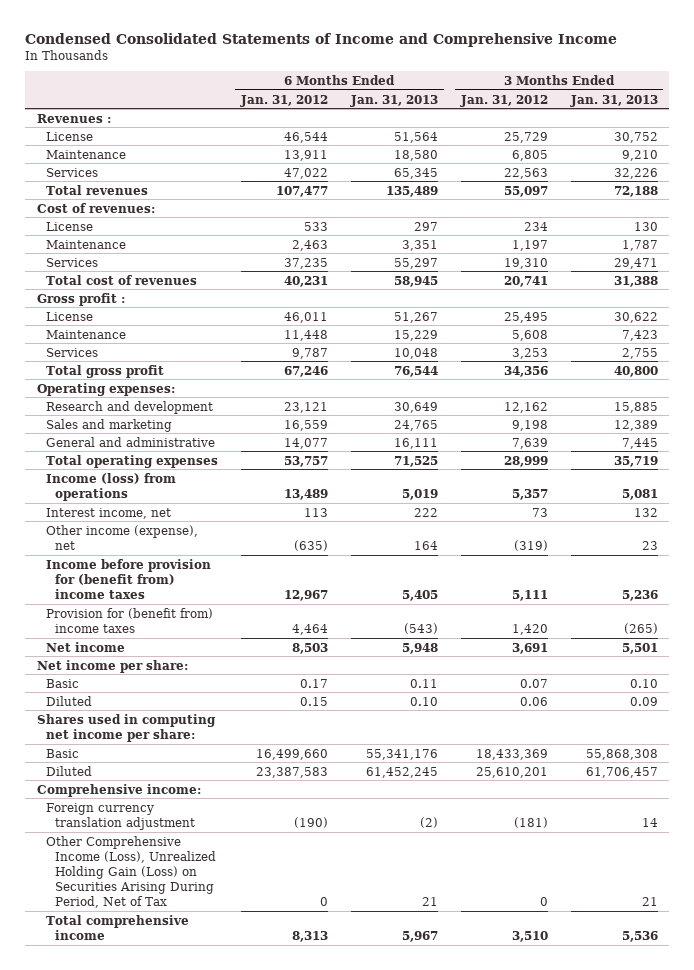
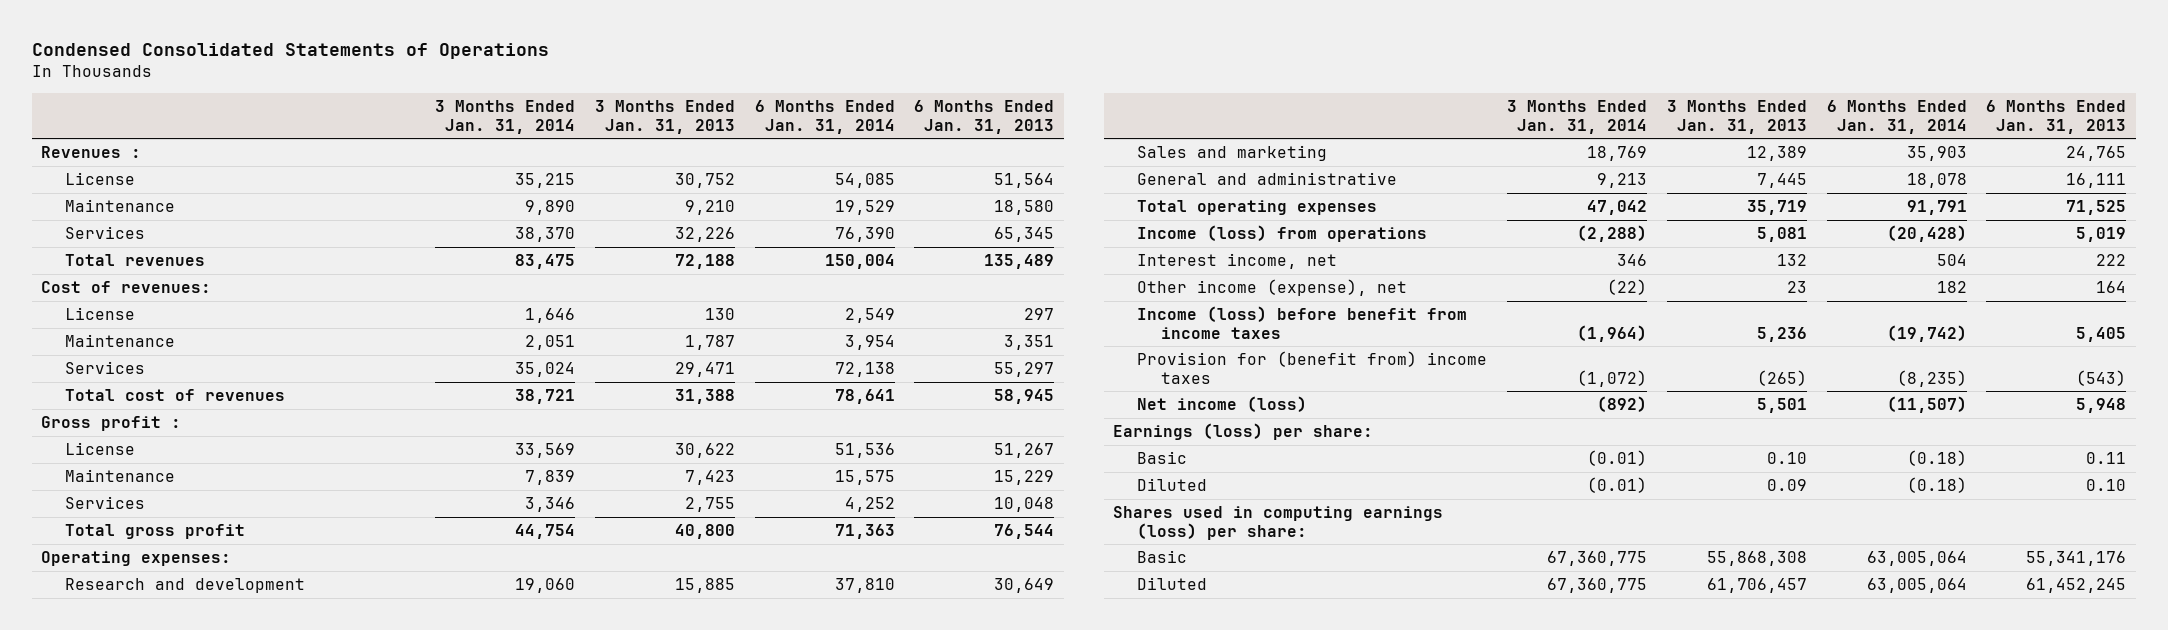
[25,32,618,47] Condensed Consolidated Statements of Income and Comprehensive Income -> [31,42,549,59] Condensed Consolidated Statements of Operations
[239,94,328,107] Jan. 31, 2012 -> none
[459,94,548,107] Jan. 31, 2012 -> none
none -> [435,100,576,134] 3 Months Ended Jan. 31, 2014
none -> [754,100,895,134] 6 Months Ended Jan. 31, 2014
[45,558,211,599] Income before provision for (benefit from) income taxes -> [1137,306,1468,339] Income (loss) before benefit from income taxes
[45,641,125,652] Net income -> [1137,396,1308,413] Net income (loss)
[36,659,188,673] Net income per share: -> [1113,423,1374,441] Earnings (loss) per share:
[36,713,216,742] Shares used in computing net income per share: -> [1113,506,1444,540] Shares used in computing earnings (loss) per share:
[36,783,201,797] Comprehensive income: -> none
[45,802,196,830] Foreign currency translation adjustment -> none
[45,835,217,909] Other Comprehensive Income (Loss), Unrealized Holding Gain (Loss) on Securities Arising During Period, Net of Tax -> none
[45,914,189,940] Total comprehensive income -> none

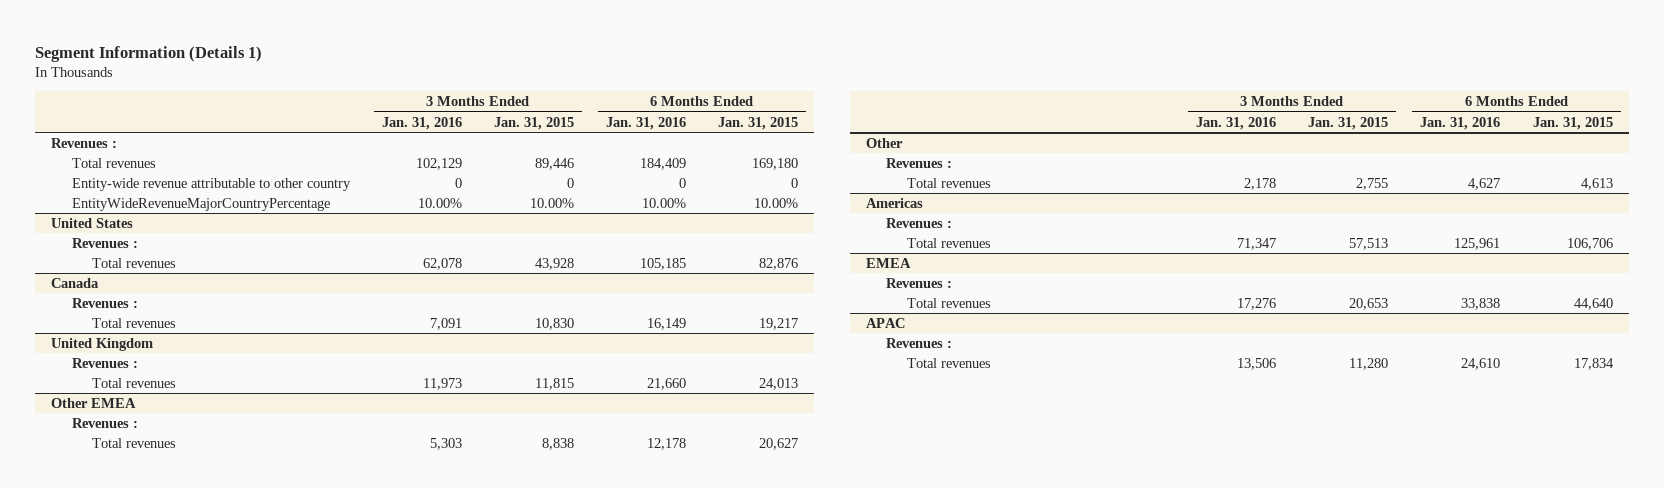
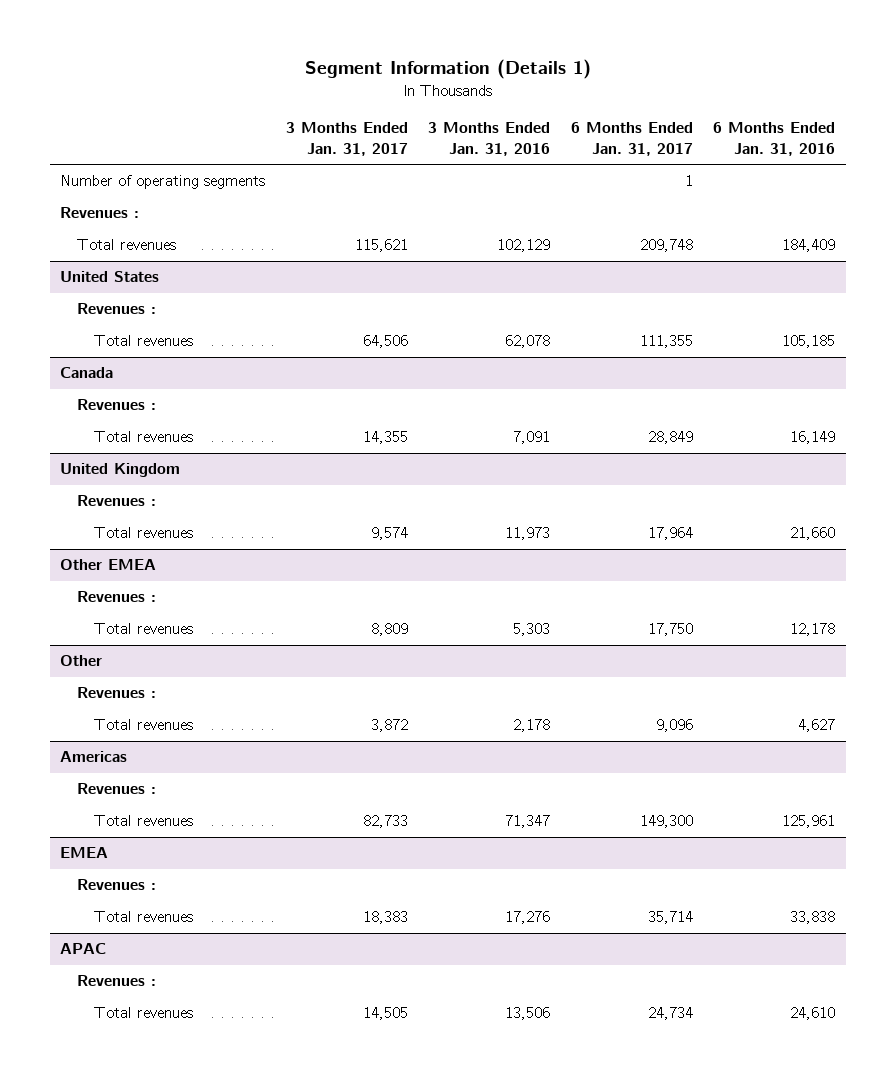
[493,116,574,130] Jan. 31, 2015 -> none
[717,116,798,130] Jan. 31, 2015 -> none
none -> [285,122,408,156] 3 Months Ended Jan. 31, 2017
none -> [570,122,693,156] 6 Months Ended Jan. 31, 2017
none -> [59,175,265,190] Number of operating segments
[71,177,351,191] Entity-wide revenue attributable to other country -> none
[71,197,330,211] EntityWideRevenueMajorCountryPercentage -> none

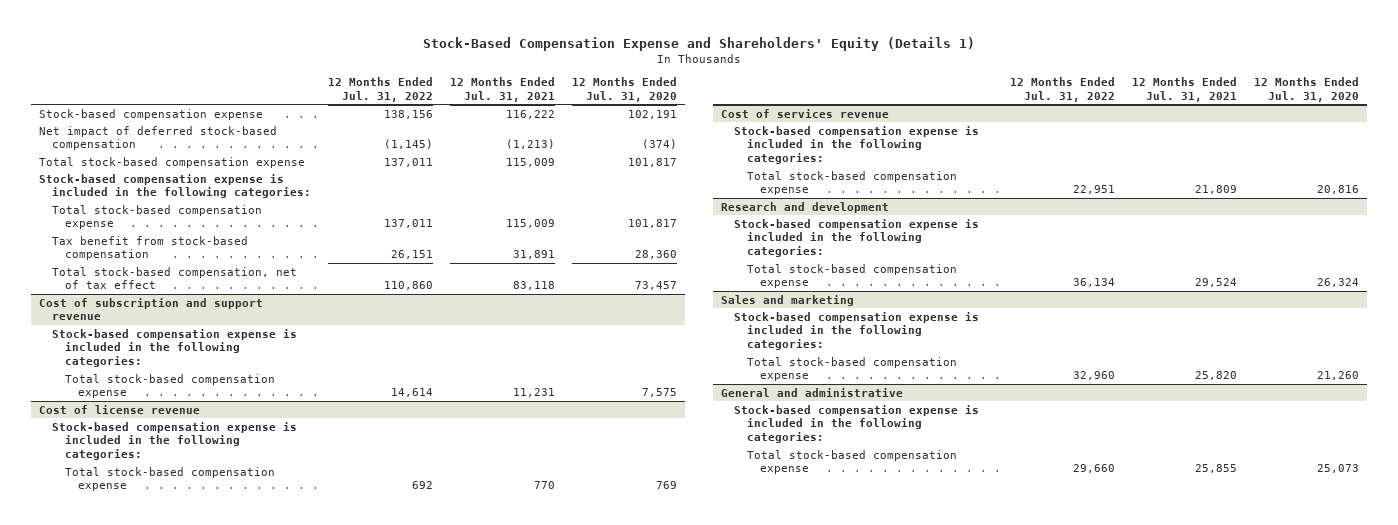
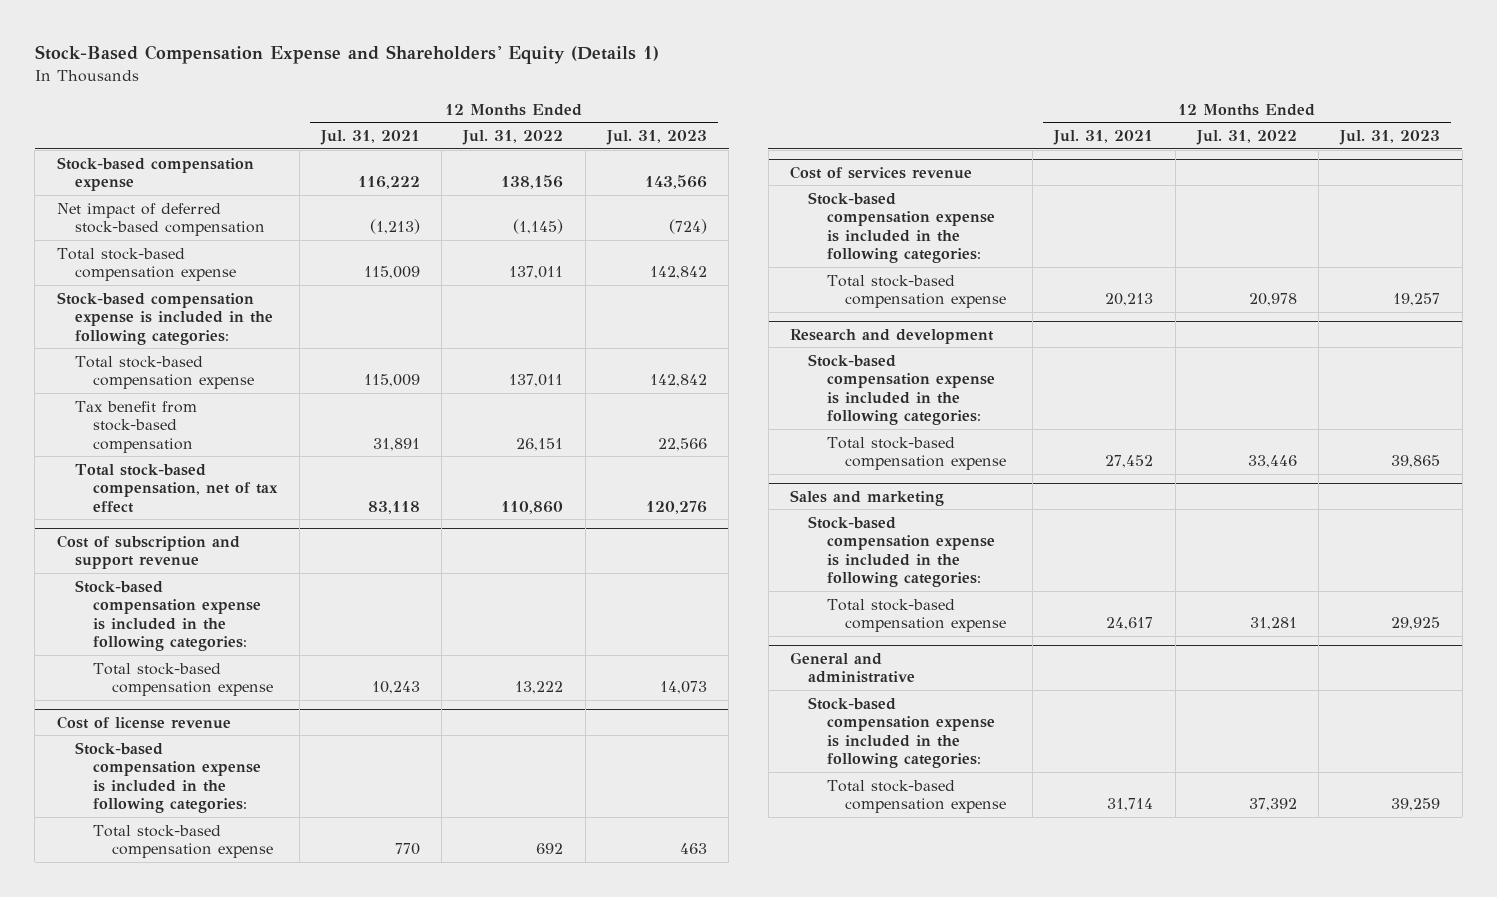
[571,77,677,102] 12 Months Ended Jul. 31, 2020 -> none
none -> [605,130,707,146] Jul. 31, 2023
[390,388,433,398] 14,614 -> [515,681,564,695] 13,222
[512,388,555,398] 11,231 -> [371,681,420,695] 10,243
[1072,185,1115,195] 22,951 -> [1248,293,1297,307] 20,978
[1194,185,1237,195] 21,809 -> [1105,293,1154,307] 20,213
[1072,278,1115,288] 36,134 -> [1247,455,1297,469] 33,446
[1194,278,1237,288] 29,524 -> [1105,455,1154,469] 27,452
[1072,371,1115,381] 32,960 -> [1249,617,1297,631] 31,281
[1194,371,1237,381] 25,820 -> [1106,617,1154,631] 24,617
[1072,464,1115,474] 29,660 -> [1248,798,1297,812] 37,392
[1194,464,1237,474] 25,855 -> [1107,798,1154,812] 31,714

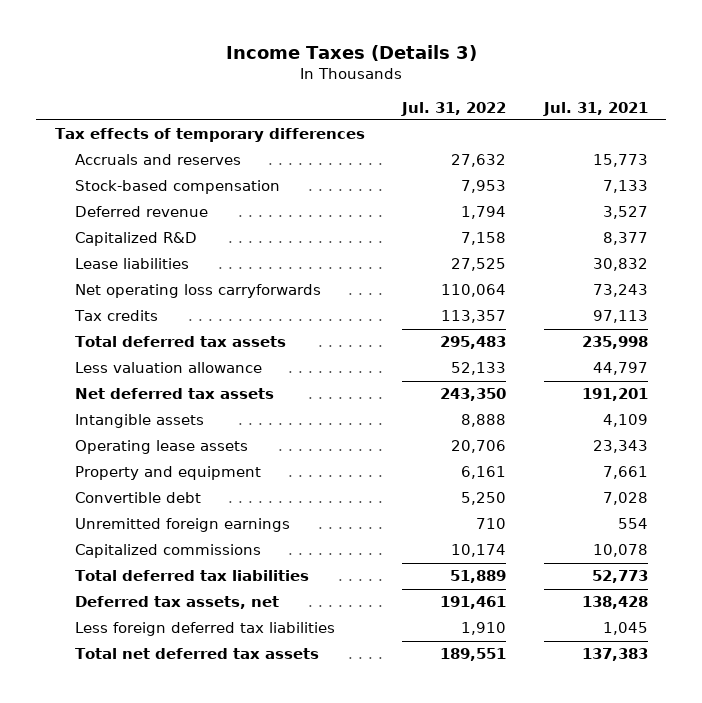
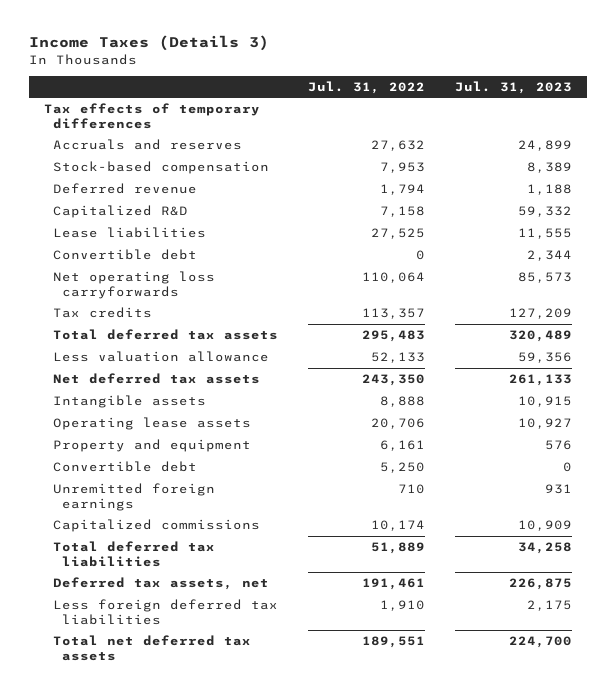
[542,101,648,116] Jul. 31, 2021 -> none
none -> [454,80,572,94] Jul. 31, 2023
none -> [52,249,197,261] Convertible debt

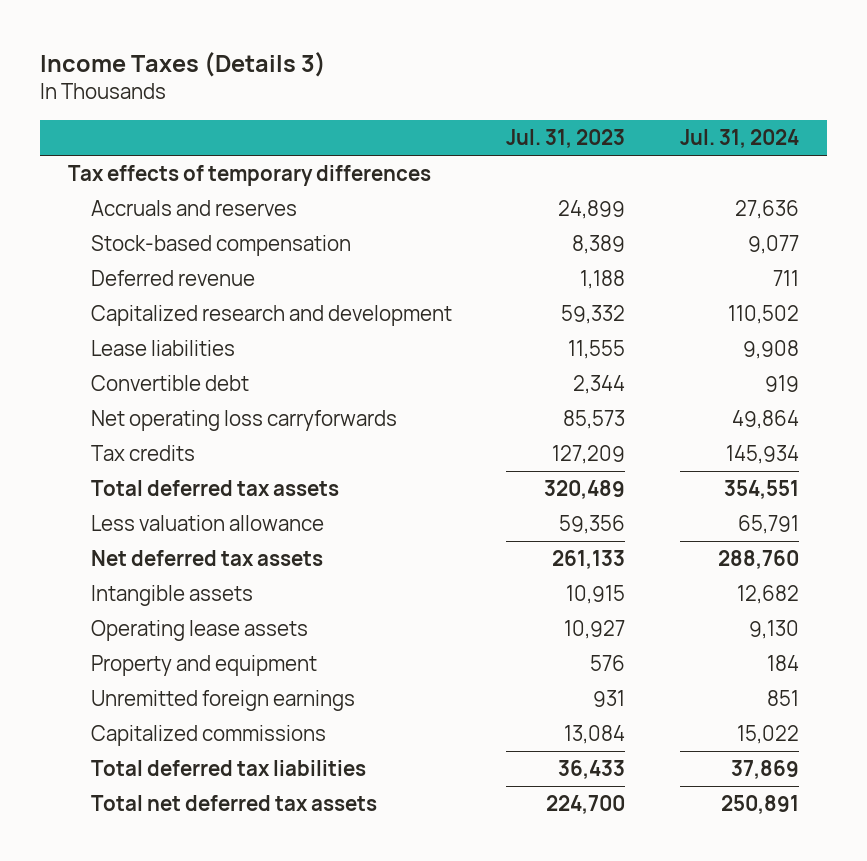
[307,80,425,94] Jul. 31, 2022 -> none
none -> [680,128,800,148] Jul. 31, 2024
[52,205,188,219] Capitalized R&D -> [90,305,452,327] Capitalized research and development
[52,461,197,473] Convertible debt -> none
[52,577,269,591] Deferred tax assets, net -> none
[52,599,278,625] Less foreign deferred tax liabilities -> none
[517,520,572,532] 10,909 -> [564,725,626,745] 13,084
[517,542,572,555] 34,258 -> [558,760,626,780] 36,433

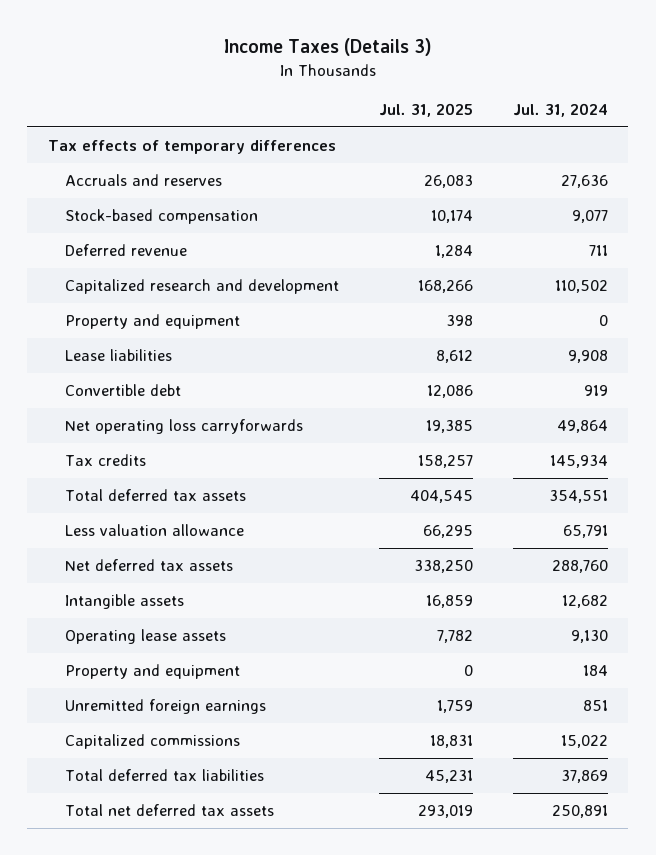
[506,128,626,148] Jul. 31, 2023 -> none
none -> [378,103,473,118] Jul. 31, 2025
none -> [64,313,240,329] Property and equipment

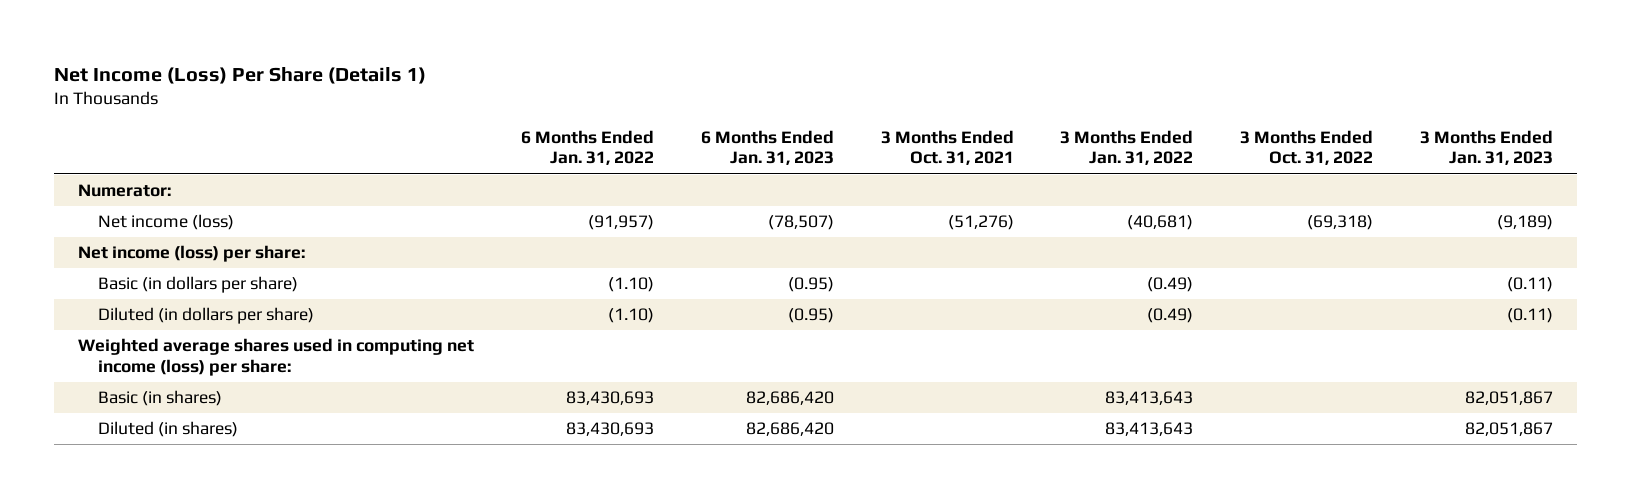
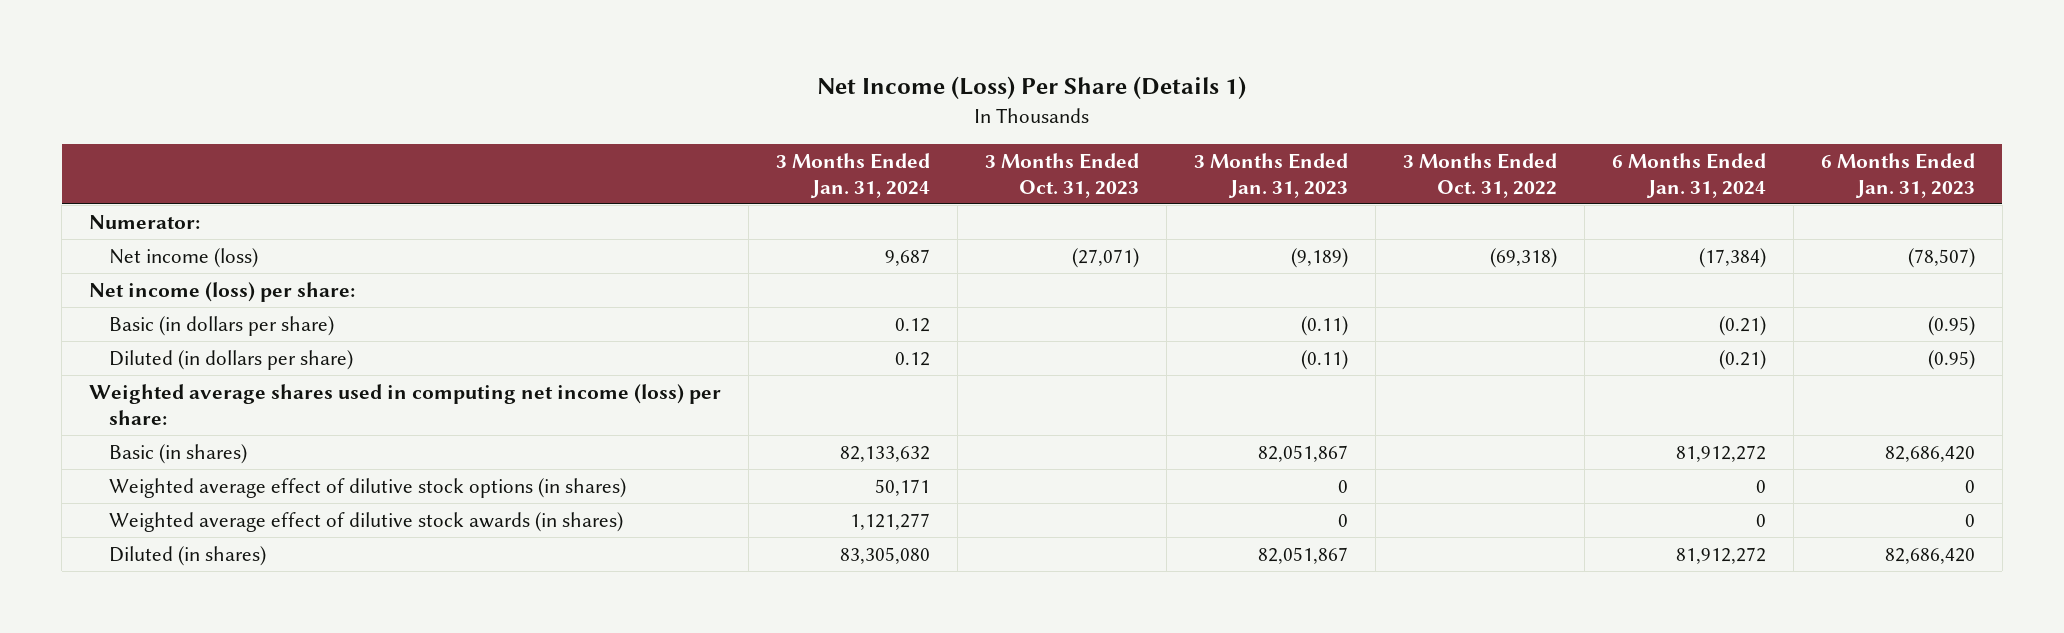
[520,130,654,166] 6 Months Ended Jan. 31, 2022 -> none
[880,130,1014,166] 3 Months Ended Oct. 31, 2021 -> none
[1060,130,1194,166] 3 Months Ended Jan. 31, 2022 -> none
none -> [775,152,930,198] 3 Months Ended Jan. 31, 2024
none -> [984,152,1139,198] 3 Months Ended Oct. 31, 2023
none -> [1611,152,1766,198] 6 Months Ended Jan. 31, 2024
none -> [108,477,626,498] Weighted average effect of dilutive stock options (in shares)
none -> [108,511,623,532] Weighted average effect of dilutive stock awards (in shares)

